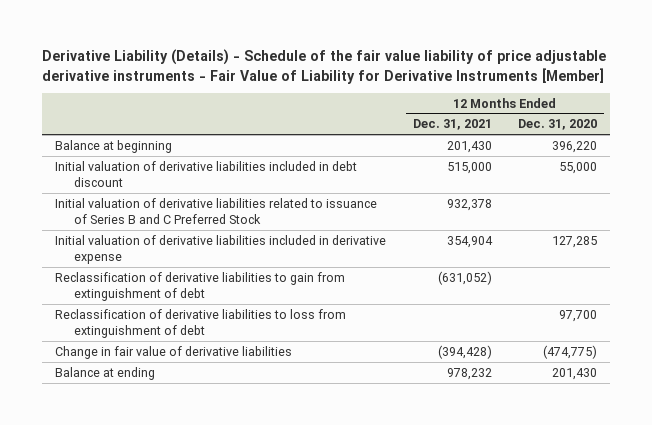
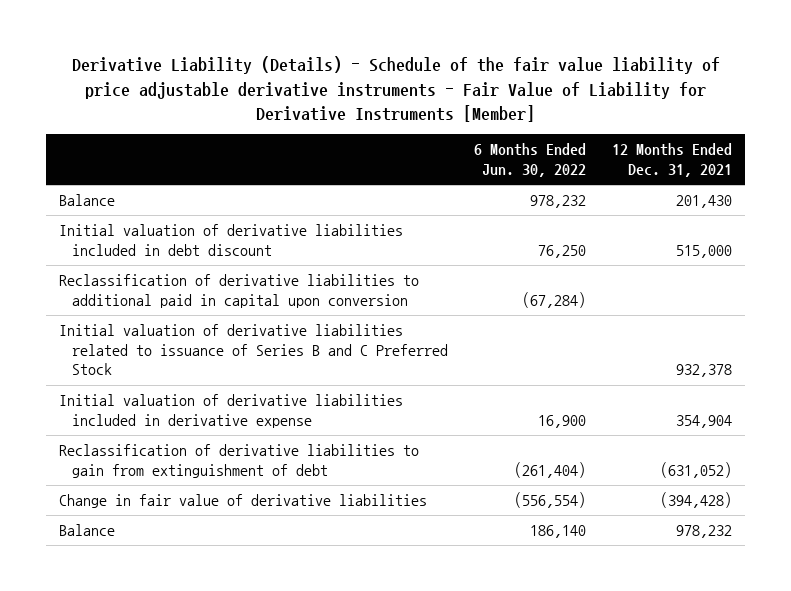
[518,119,598,131] Dec. 31, 2020 -> none
none -> [473,143,586,177] 6 Months Ended Jun. 30, 2022
[55,139,173,153] Balance at beginning -> [59,194,116,207] Balance
none -> [59,274,420,308] Reclassification of derivative liabilities to additional paid in capital upon conversion
[55,308,347,338] Reclassification of derivative liabilities to loss from extinguishment of debt -> none
[55,366,156,380] Balance at ending -> [59,524,116,537] Balance

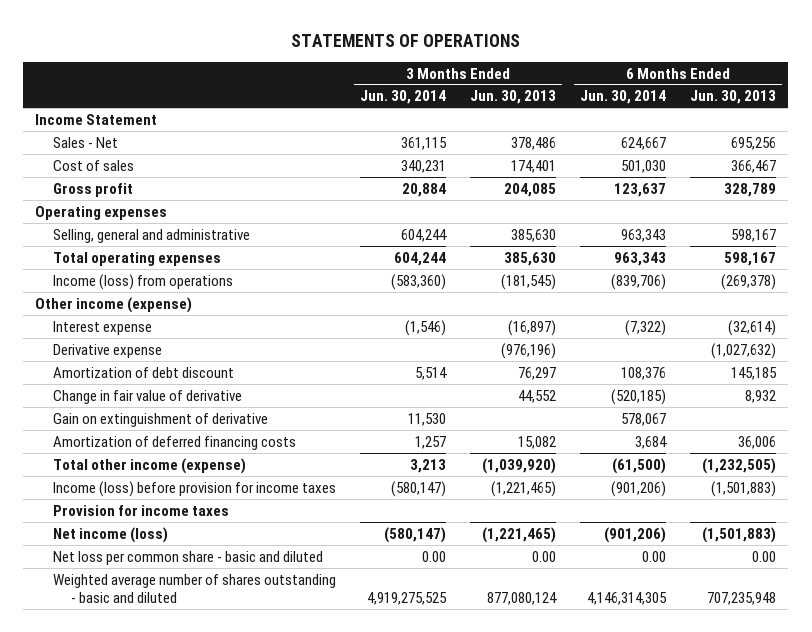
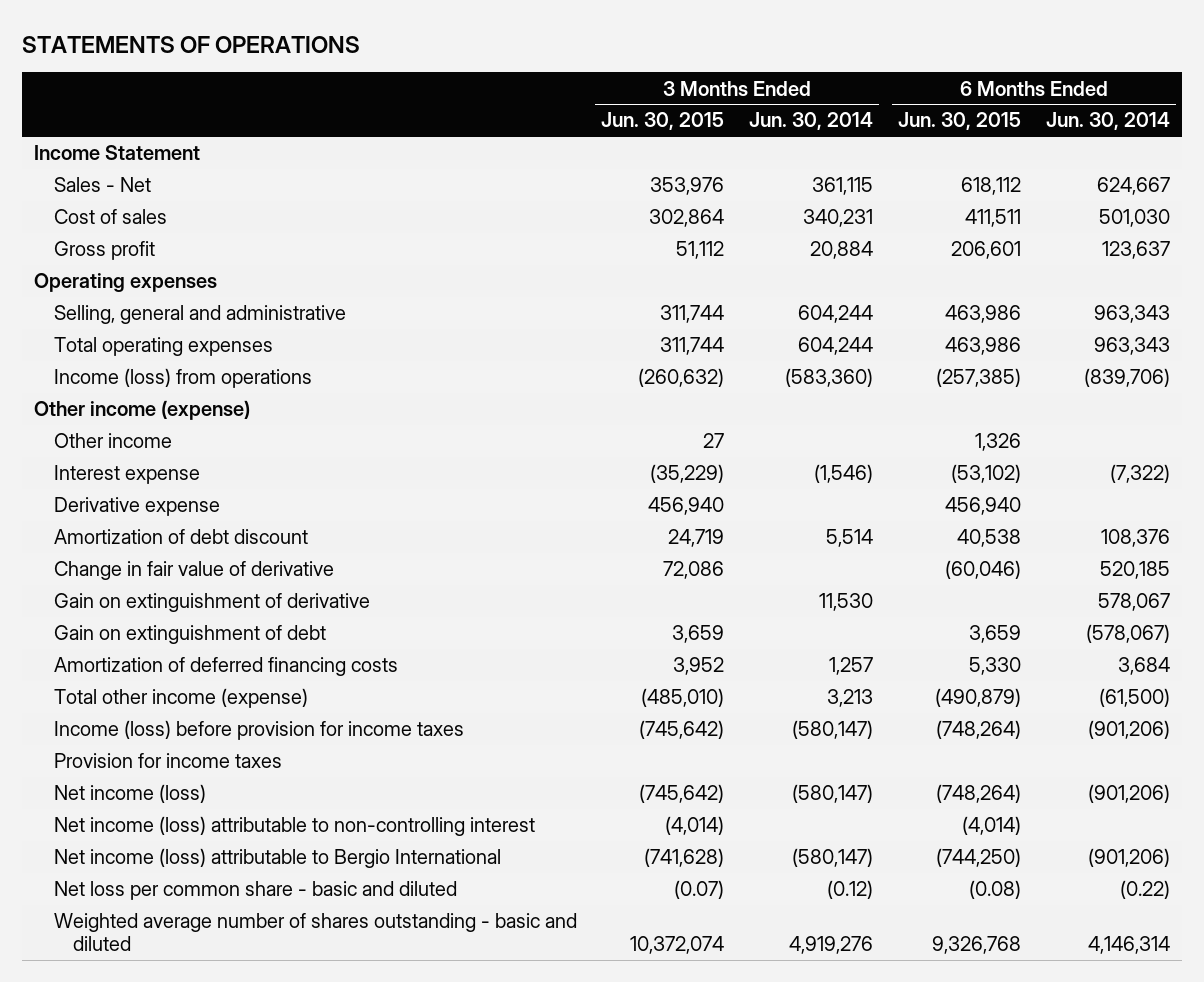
[470,90,557,105] Jun. 30, 2013 -> none
[690,90,777,105] Jun. 30, 2013 -> none
none -> [601,112,725,131] Jun. 30, 2015
none -> [897,112,1021,131] Jun. 30, 2015
none -> [53,433,172,449] Other income
[611,388,667,405] (520,185) -> [1099,561,1170,580] 520,185
none -> [53,625,326,645] Gain on extinguishment of debt
none -> [53,816,535,837] Net income (loss) attributable to non-controlling interest
none -> [53,848,501,869] Net income (loss) attributable to Bergio International
[422,550,447,562] 0.00 -> [827,880,874,900] (0.12)
[642,550,667,562] 0.00 -> [1119,880,1170,900] (0.22)
[367,591,448,605] 4,919,275,525 -> [789,936,874,955] 4,919,276
[587,591,668,605] 4,146,314,305 -> [1087,936,1170,955] 4,146,314

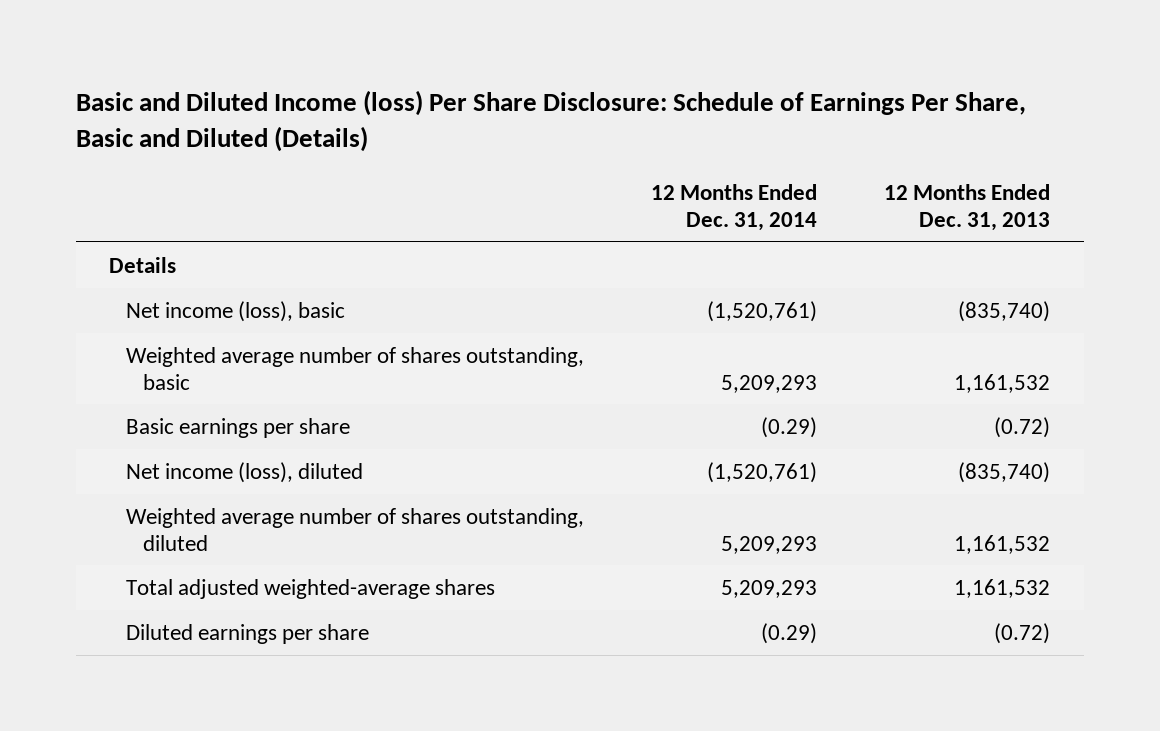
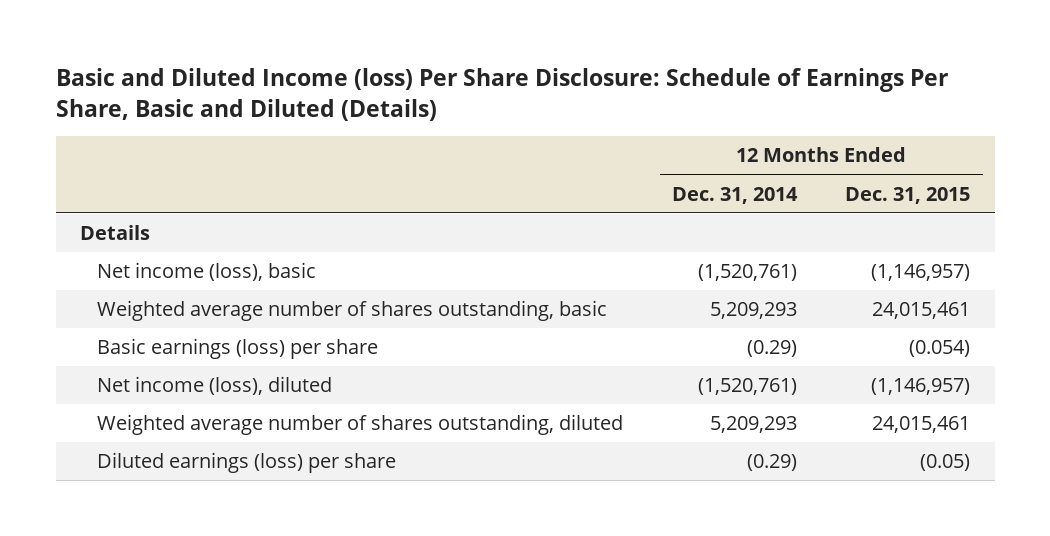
[884,183,1051,231] 12 Months Ended Dec. 31, 2013 -> none
none -> [845,186,971,204] Dec. 31, 2015
[126,417,351,438] Basic earnings per share -> [97,338,379,360] Basic earnings (loss) per share
[126,578,496,599] Total adjusted weighted-average shares -> none
[126,623,370,644] Diluted earnings per share -> [97,452,397,474] Diluted earnings (loss) per share

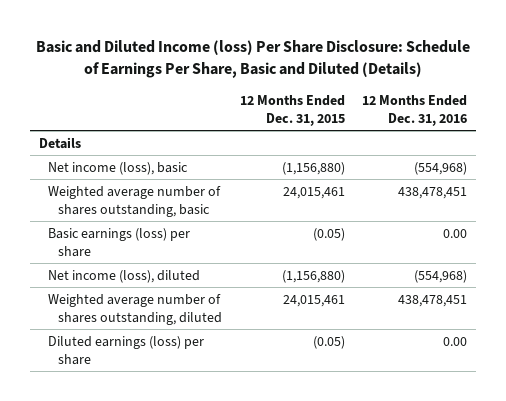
[671,186,798,204] Dec. 31, 2014 -> none
none -> [362,94,468,126] 12 Months Ended Dec. 31, 2016
[871,264,971,282] (1,146,957) -> [281,161,345,175] (1,156,880)
[909,340,971,358] (0.054) -> [312,227,345,241] (0.05)
[871,378,971,396] (1,146,957) -> [281,269,345,283] (1,156,880)

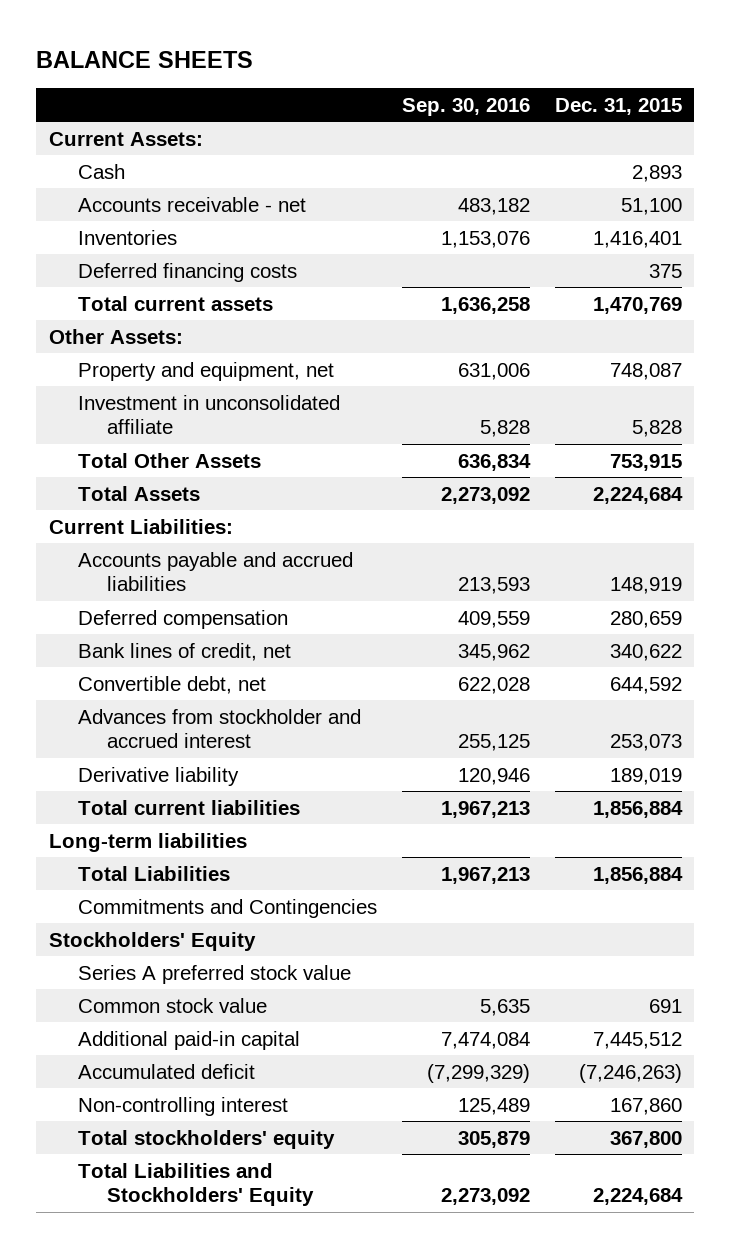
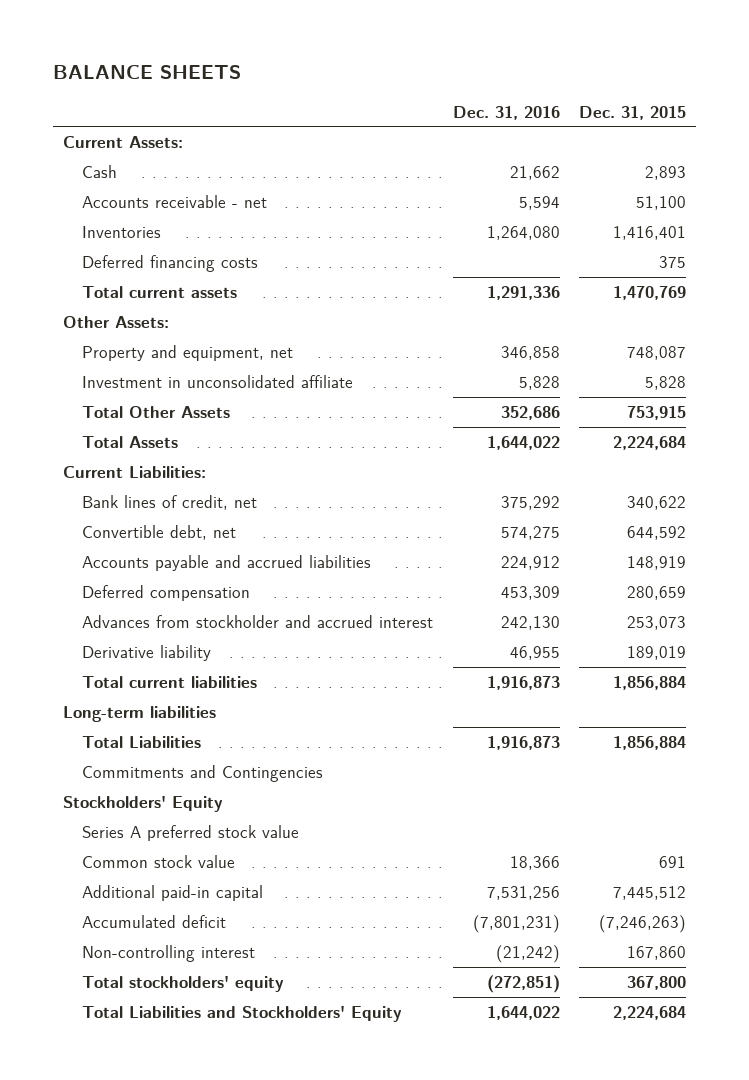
[401,97,530,116] Sep. 30, 2016 -> none
none -> [452,105,560,120] Dec. 31, 2016
[77,551,353,592] Accounts payable and accrued liabilities -> [81,554,371,571] Accounts payable and accrued liabilities
[77,609,288,629] Deferred compensation -> [81,584,250,601] Deferred compensation

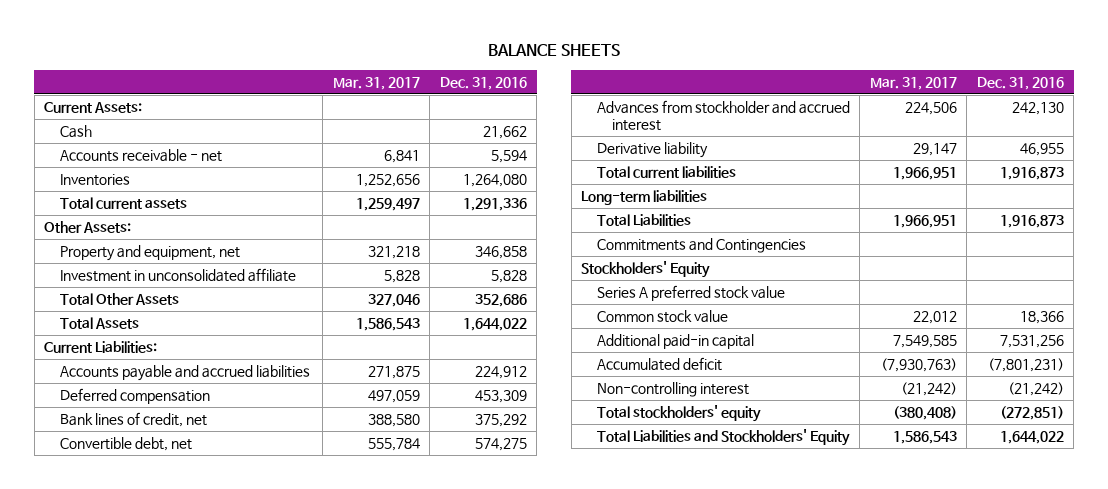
[579,105,687,120] Dec. 31, 2015 -> none
none -> [332,76,420,90] Mar. 31, 2017
[81,254,258,272] Deferred financing costs -> none
[81,494,257,510] Bank lines of credit, net -> [59,411,207,427] Bank lines of credit, net
[81,524,236,540] Convertible debt, net -> [59,436,192,451] Convertible debt, net

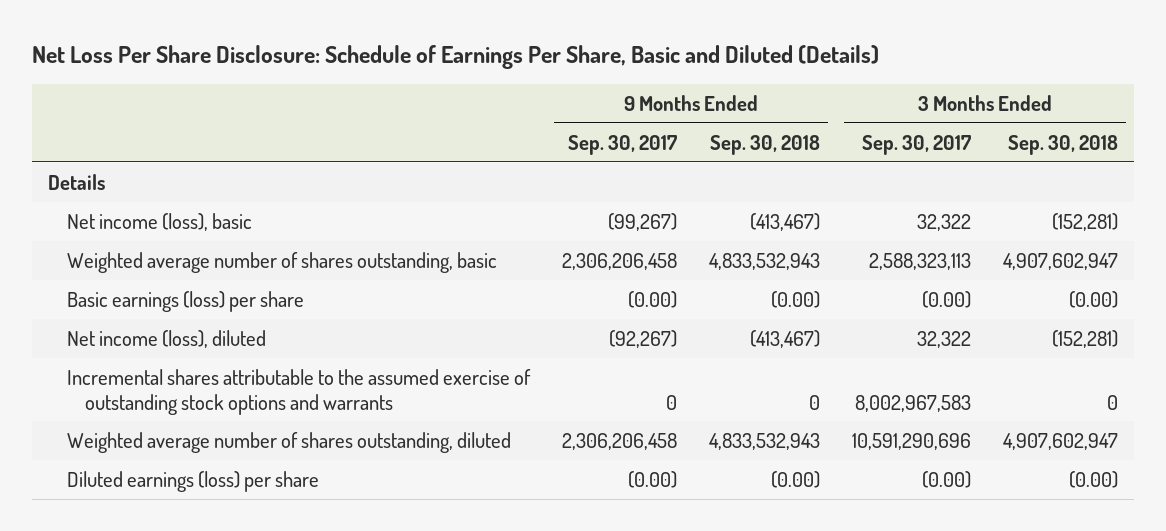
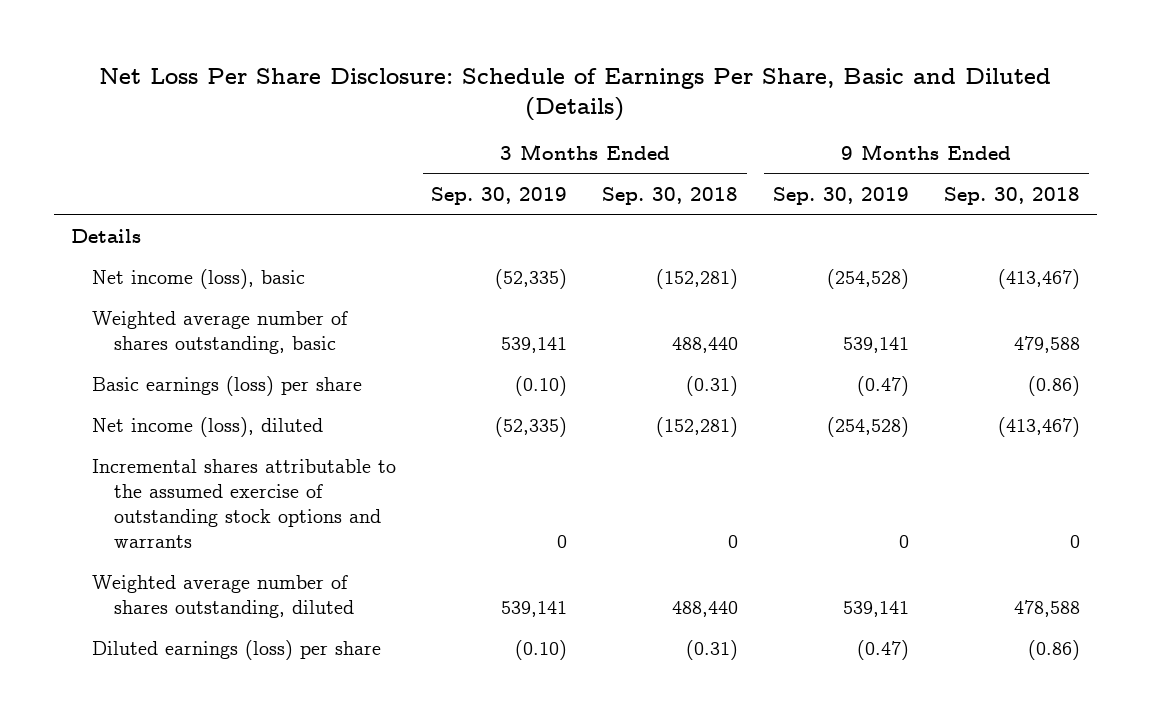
[567,134,677,155] Sep. 30, 2017 -> none
[861,134,971,155] Sep. 30, 2017 -> none
none -> [431,186,568,205] Sep. 30, 2019
none -> [772,186,909,205] Sep. 30, 2019
[708,252,820,270] 4,833,532,943 -> [1013,336,1080,354] 479,588
[1002,252,1118,270] 4,907,602,947 -> [672,337,739,354] 488,440
[770,290,820,308] (0.00) -> [1027,376,1080,397] (0.86)
[1068,290,1118,308] (0.00) -> [686,376,739,397] (0.31)
[708,432,820,450] 4,833,532,943 -> [1013,600,1080,618] 478,588
[1002,432,1118,450] 4,907,602,947 -> [672,601,739,618] 488,440
[770,470,820,488] (0.00) -> [1027,640,1080,661] (0.86)
[1068,470,1118,488] (0.00) -> [686,640,739,661] (0.31)

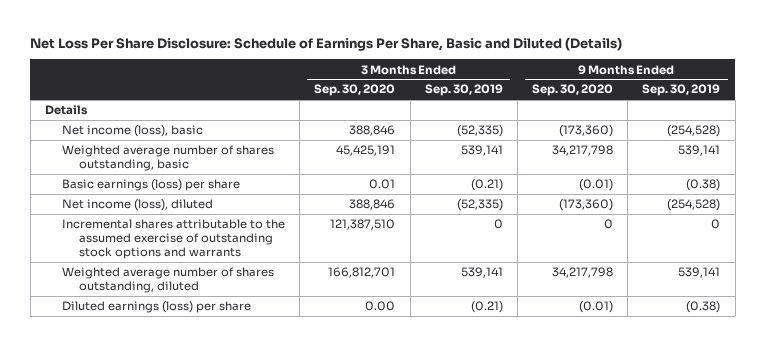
[602,186,739,205] Sep. 30, 2018 -> none
[943,186,1080,205] Sep. 30, 2018 -> none
none -> [314,84,396,97] Sep. 30, 2020
none -> [532,84,614,97] Sep. 30, 2020
[515,376,568,397] (0.10) -> [470,179,503,192] (0.21)
[856,376,909,397] (0.47) -> [686,179,721,192] (0.38)
[515,640,568,661] (0.10) -> [470,301,503,314] (0.21)
[856,640,909,661] (0.47) -> [686,301,721,314] (0.38)

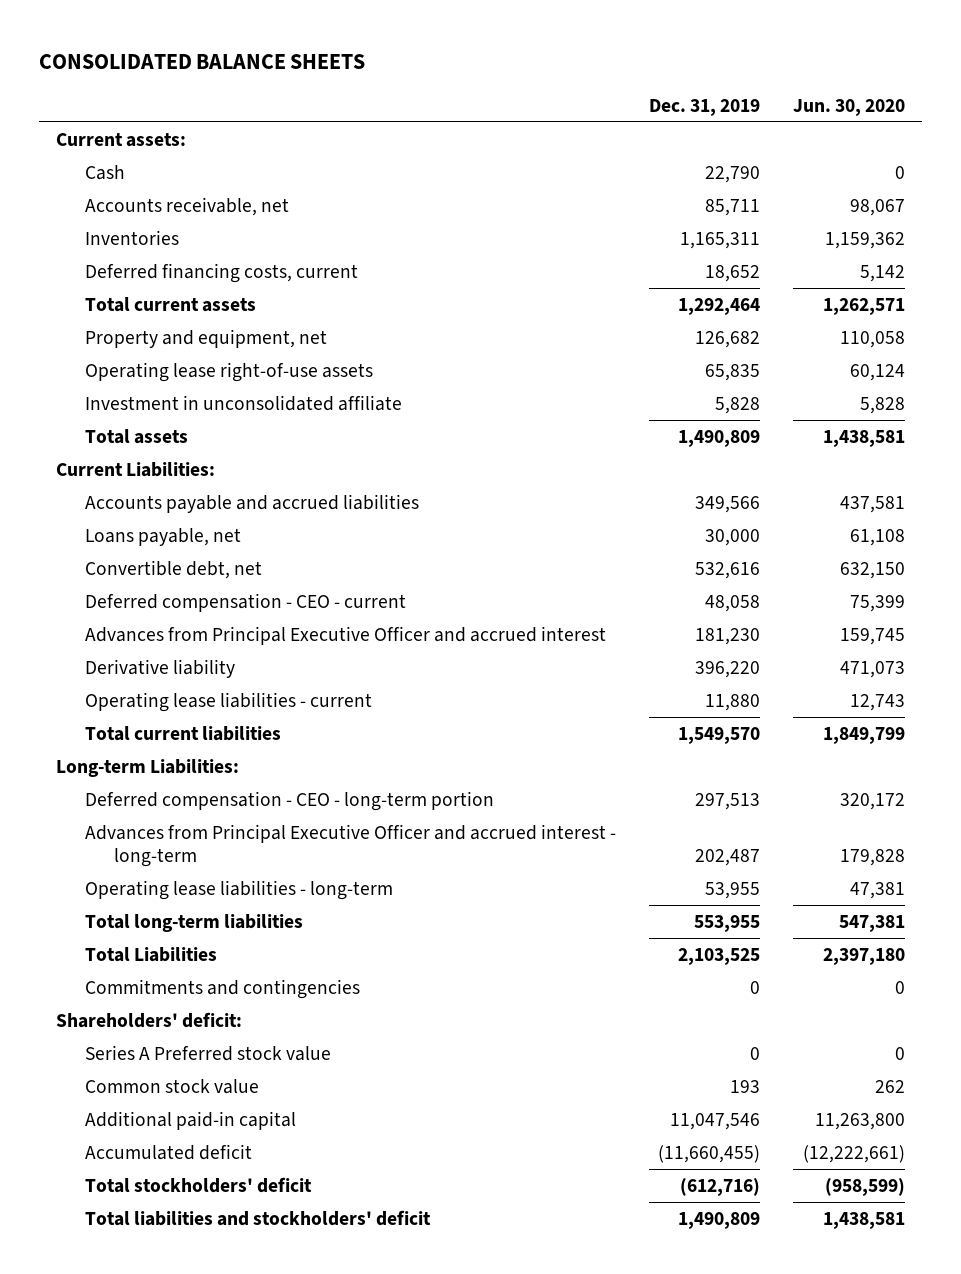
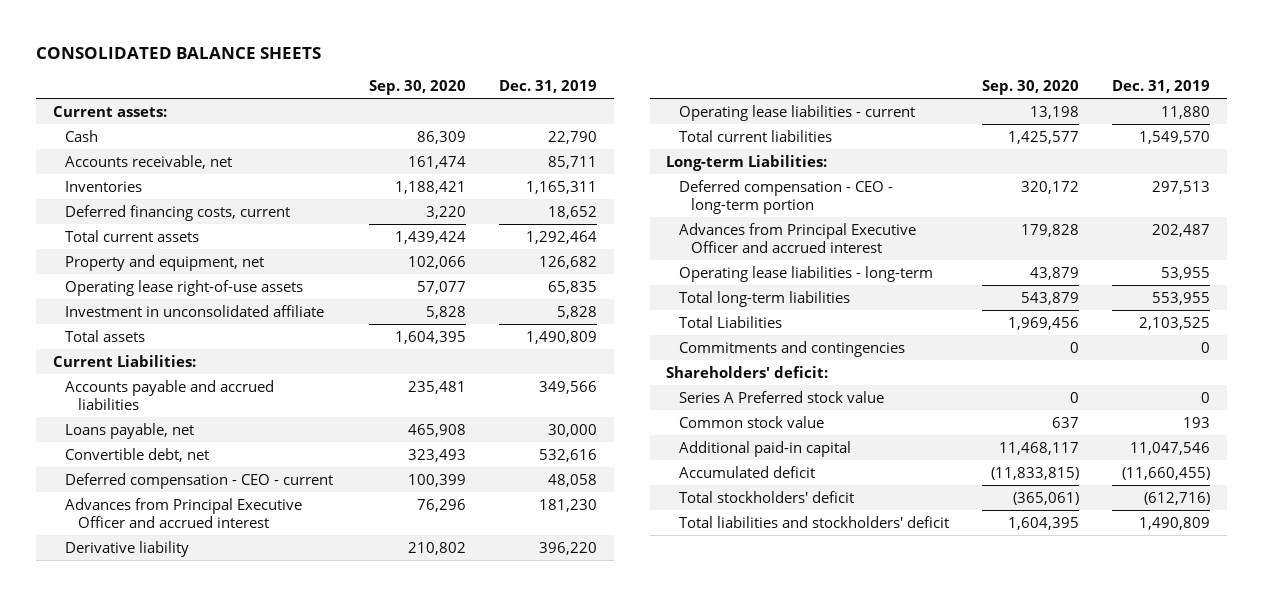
[793,98,906,116] Jun. 30, 2020 -> none
none -> [368,79,466,95] Sep. 30, 2020
[84,824,616,867] Advances from Principal Executive Officer and accrued interest - long-term -> [678,222,916,253] Advances from Principal Executive Officer and accrued interest

